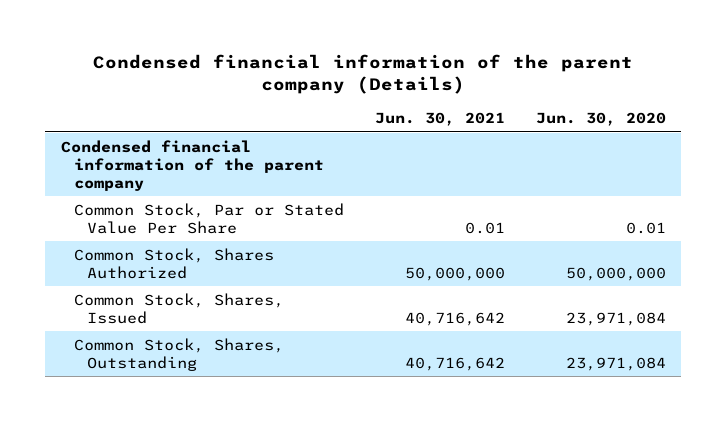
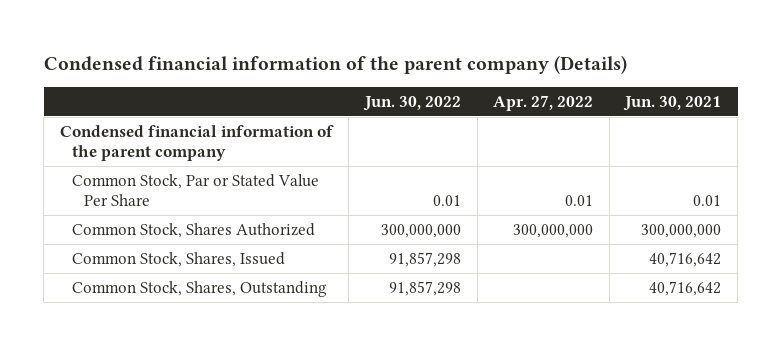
[535,112,666,127] Jun. 30, 2020 -> none
none -> [362,95,461,111] Jun. 30, 2022
none -> [493,94,594,111] Apr. 27, 2022
[404,266,505,281] 50,000,000 -> [641,223,722,238] 300,000,000

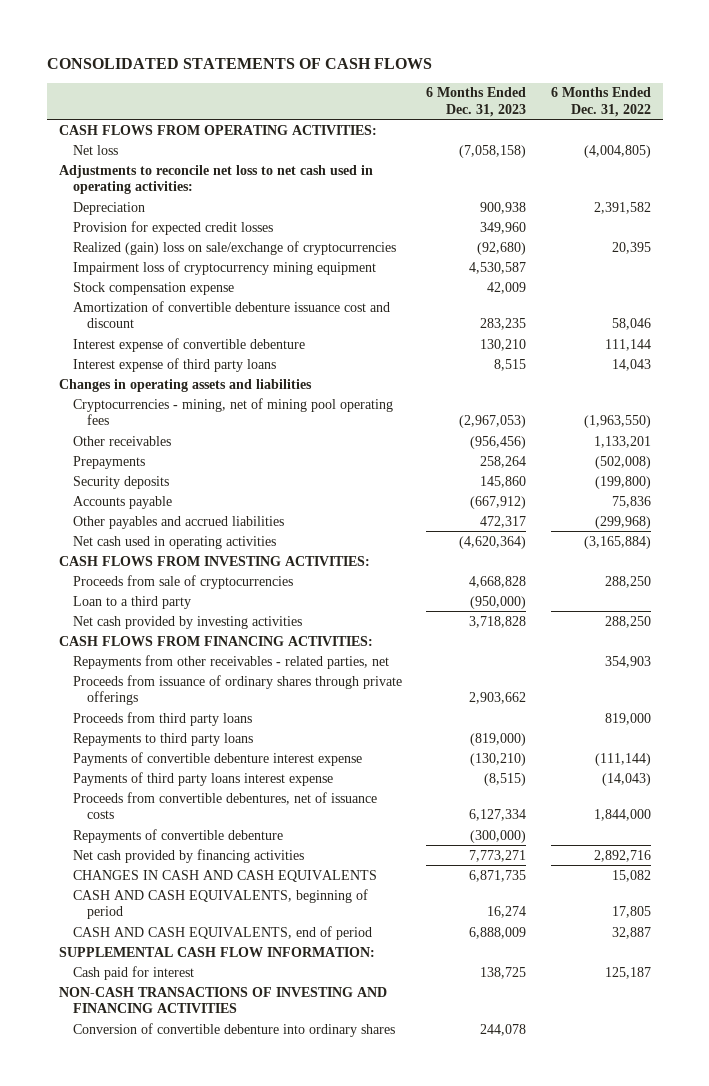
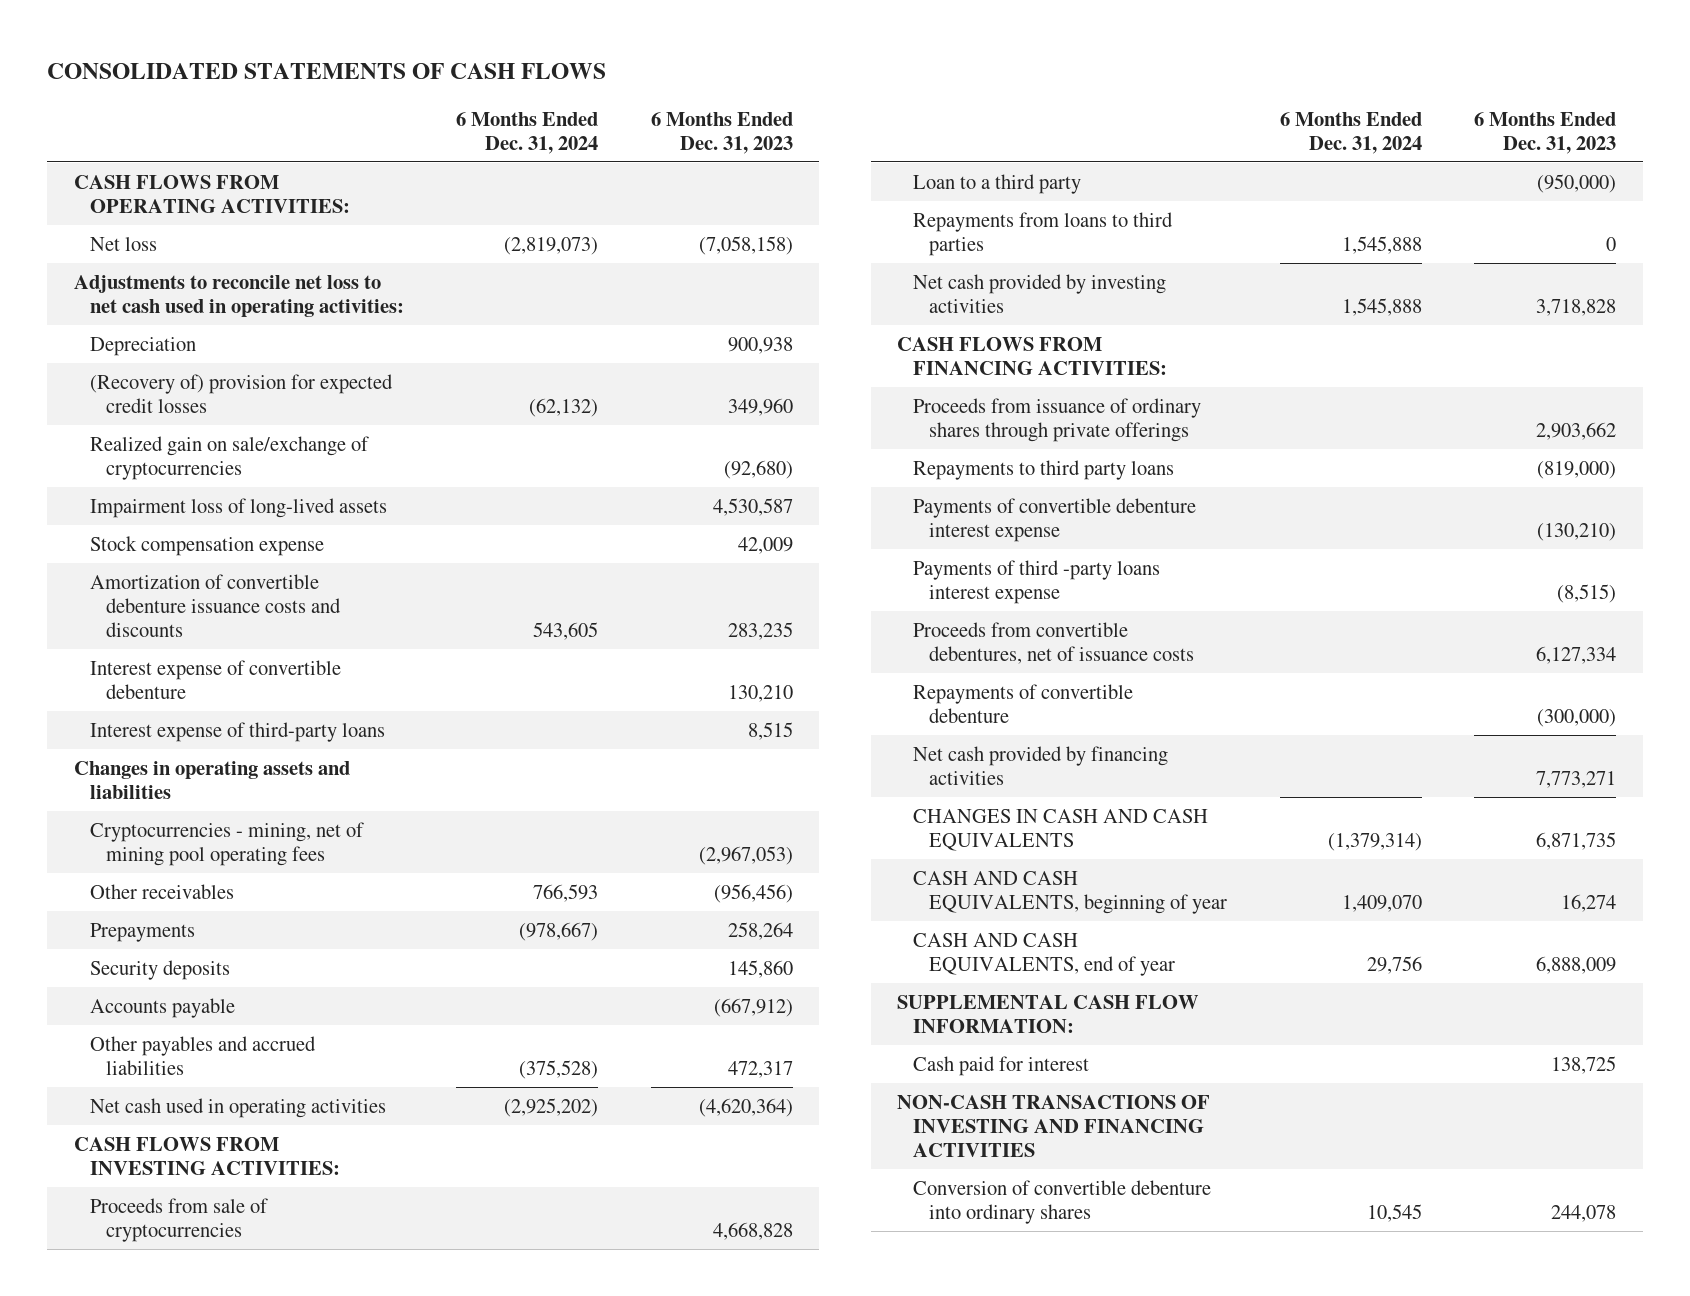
[550,87,651,117] 6 Months Ended Dec. 31, 2022 -> none
none -> [456,111,599,154] 6 Months Ended Dec. 31, 2024
[73,220,274,235] Provision for expected credit losses -> [89,373,393,413] (Recovery of) provision for expected credit losses
[73,240,397,255] Realized (gain) loss on sale/exchange of cryptocurrencies -> [89,435,369,480] Realized gain on sale/exchange of cryptocurrencies
[73,260,377,275] Impairment loss of cryptocurrency mining equipment -> [89,497,387,518] Impairment loss of long-lived assets
[73,300,391,329] Amortization of convertible debenture issuance cost and discount -> [89,573,341,637] Amortization of convertible debenture issuance costs and discounts
[73,357,277,372] Interest expense of third party loans -> [89,721,385,742] Interest expense of third-party loans
none -> [912,211,1173,256] Repayments from loans to third parties
[73,654,390,669] Repayments from other receivables - related parties, net -> none
[73,711,253,726] Proceeds from third party loans -> none
[73,771,334,786] Payments of third party loans interest expense -> [912,559,1160,604] Payments of third -party loans interest expense
[73,888,369,920] CASH AND CASH EQUIVALENTS, beginning of period -> [912,870,1227,914] CASH AND CASH EQUIVALENTS, beginning of year
[73,925,373,940] CASH AND CASH EQUIVALENTS, end of period -> [912,932,1175,976] CASH AND CASH EQUIVALENTS, end of year

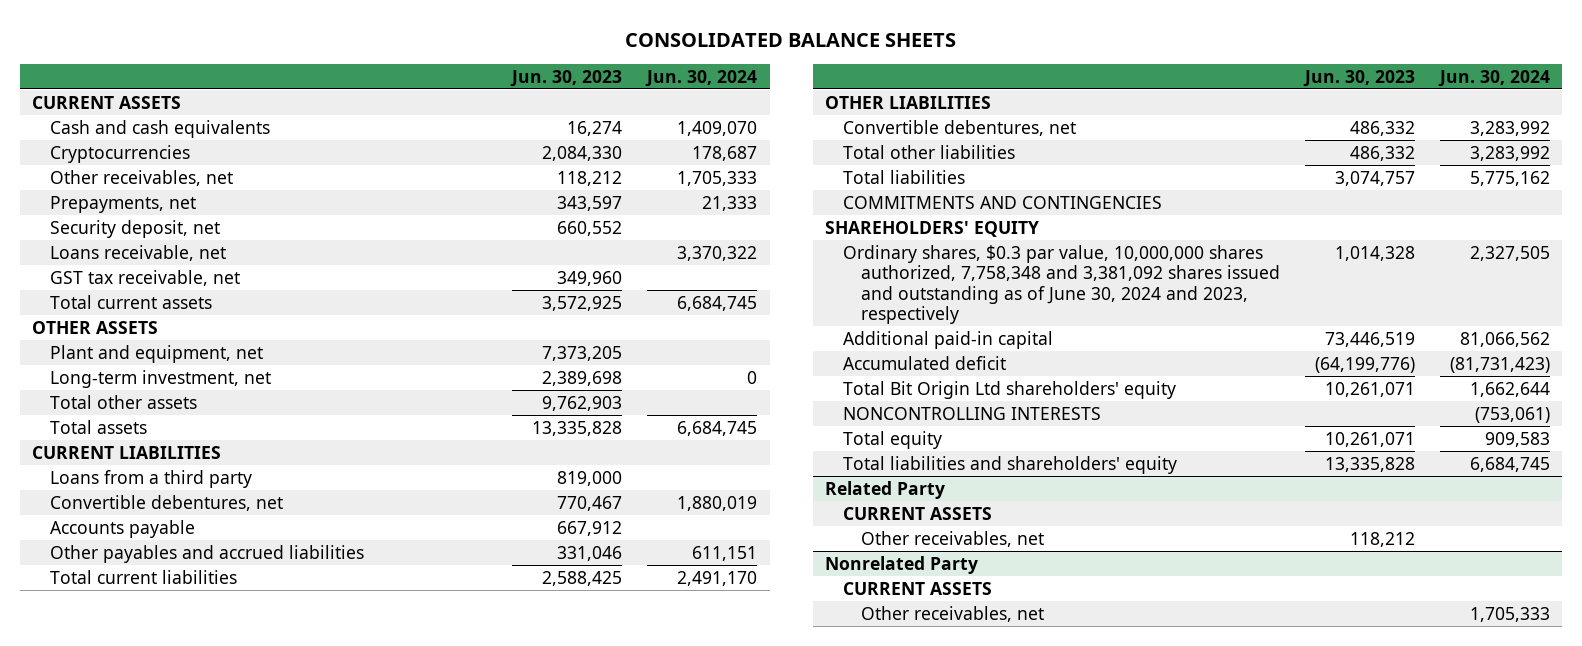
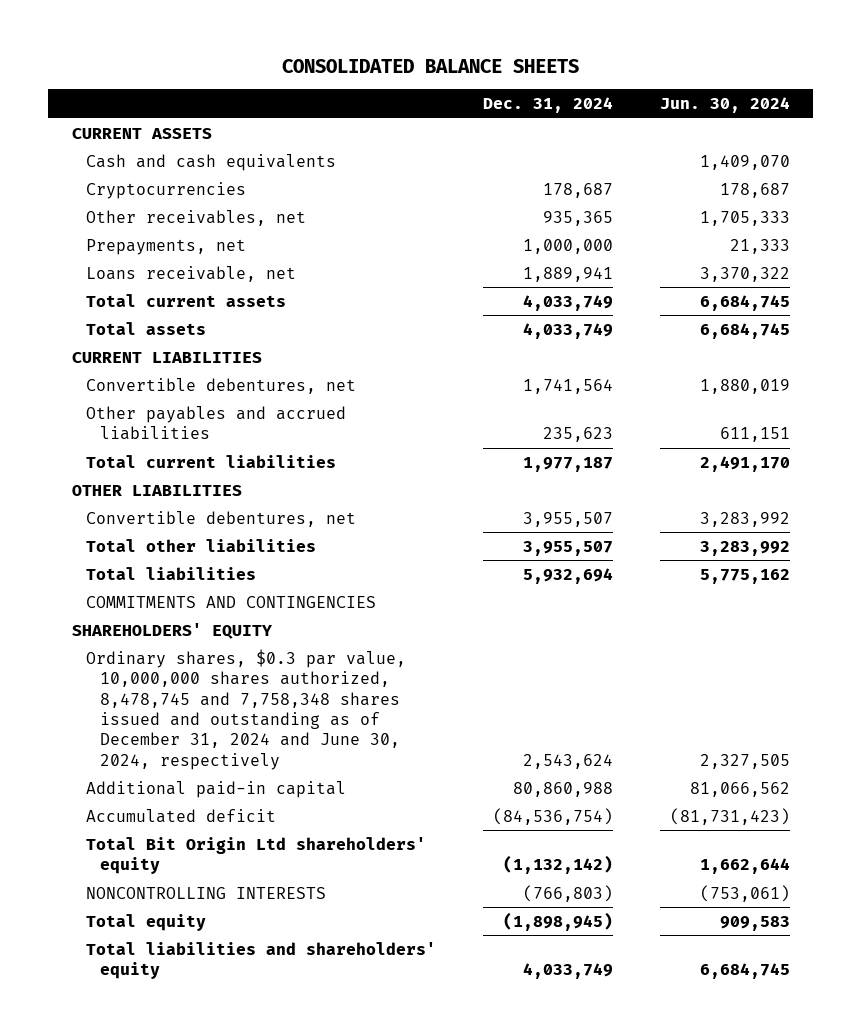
[509,69,622,87] Jun. 30, 2023 -> none
none -> [483,96,614,113] Dec. 31, 2024
[49,219,220,238] Security deposit, net -> none
[49,269,240,286] GST tax receivable, net -> none
[32,320,159,334] OTHER ASSETS -> none
[49,344,263,363] Plant and equipment, net -> none
[49,369,271,388] Long-term investment, net -> none
[49,394,197,409] Total other assets -> none
[49,469,252,488] Loans from a third party -> none
[49,519,195,538] Accounts payable -> none
[842,244,1280,325] Ordinary shares, $0.3 par value, 10,000,000 shares authorized, 7,758,348 and 3,381,092 shares issued and outstanding as of June 30, 2024 and 2023, respectively -> [86,648,407,770] Ordinary shares, $0.3 par value, 10,000,000 shares authorized, 8,478,745 and 7,758,348 shares issued and outstanding as of December 31, 2024 and June 30, 2024, respectively
[825,480,946,499] Related Party -> none
[842,506,992,520] CURRENT ASSETS -> none
[860,530,1044,547] Other receivables, net -> none
[825,555,979,574] Nonrelated Party -> none
[842,581,992,595] CURRENT ASSETS -> none
[860,605,1044,622] Other receivables, net -> none

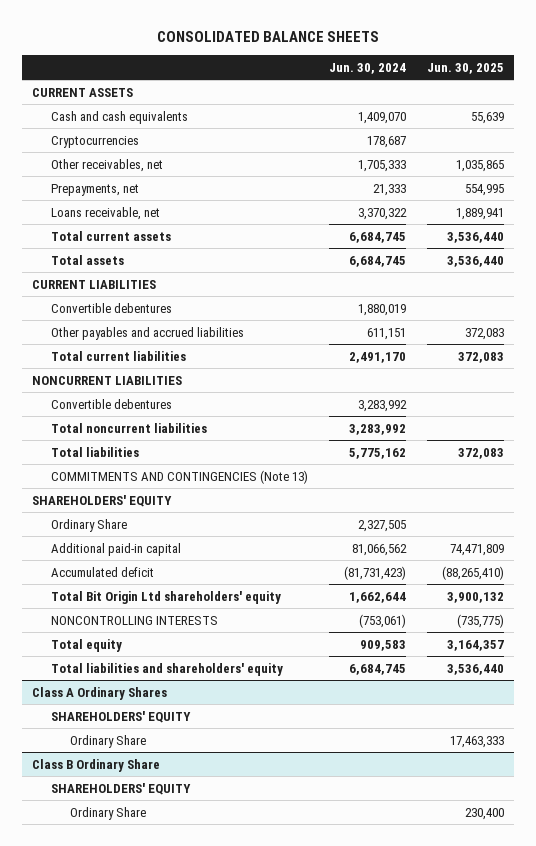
[483,96,614,113] Dec. 31, 2024 -> none
none -> [426,62,504,74] Jun. 30, 2025
[86,377,357,394] Convertible debentures, net -> [51,302,173,313] Convertible debentures
[71,484,242,496] OTHER LIABILITIES -> [32,375,183,385] NONCURRENT LIABILITIES
[86,510,357,527] Convertible debentures, net -> [51,398,173,409] Convertible debentures
[86,538,317,552] Total other liabilities -> [51,422,208,433] Total noncurrent liabilities
[86,595,377,608] COMMITMENTS AND CONTINGENCIES -> [51,469,309,484] COMMITMENTS AND CONTINGENCIES (Note 13)
[86,648,407,770] Ordinary shares, $0.3 par value, 10,000,000 shares authorized, 8,478,745 and 7,758,348 shares issued and outstanding as of December 31, 2024 and June 30, 2024, respectively -> [51,518,128,532] Ordinary Share
none -> [32,686,168,700] Class A Ordinary Shares
none -> [51,710,192,723] SHAREHOLDERS' EQUITY
none -> [70,734,147,748] Ordinary Share
none -> [32,758,161,772] Class B Ordinary Share
none -> [51,782,192,795] SHAREHOLDERS' EQUITY
none -> [70,806,147,820] Ordinary Share

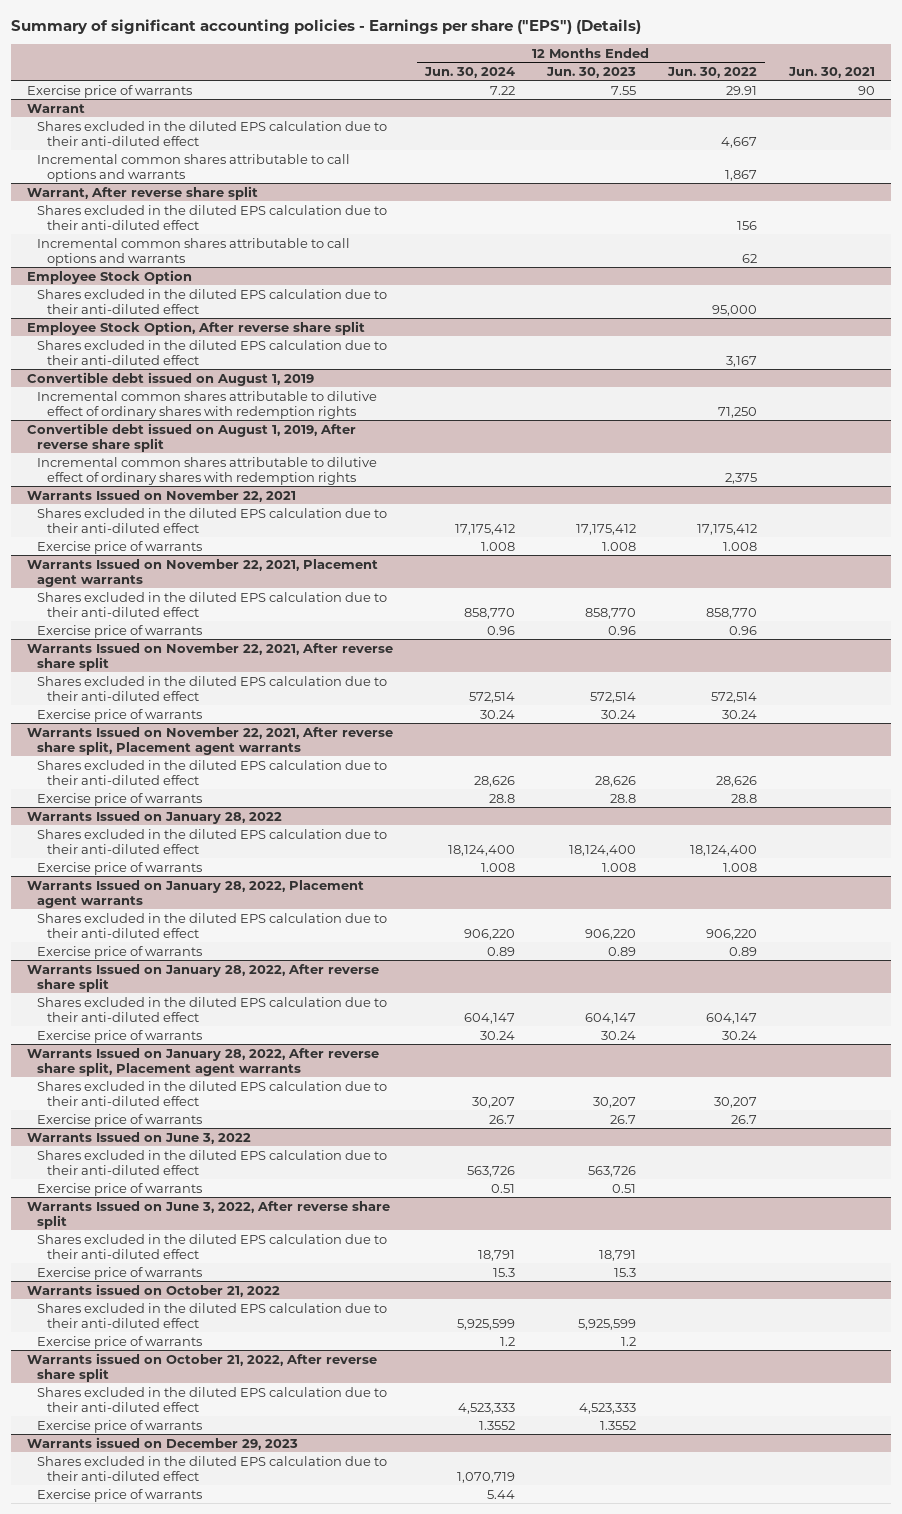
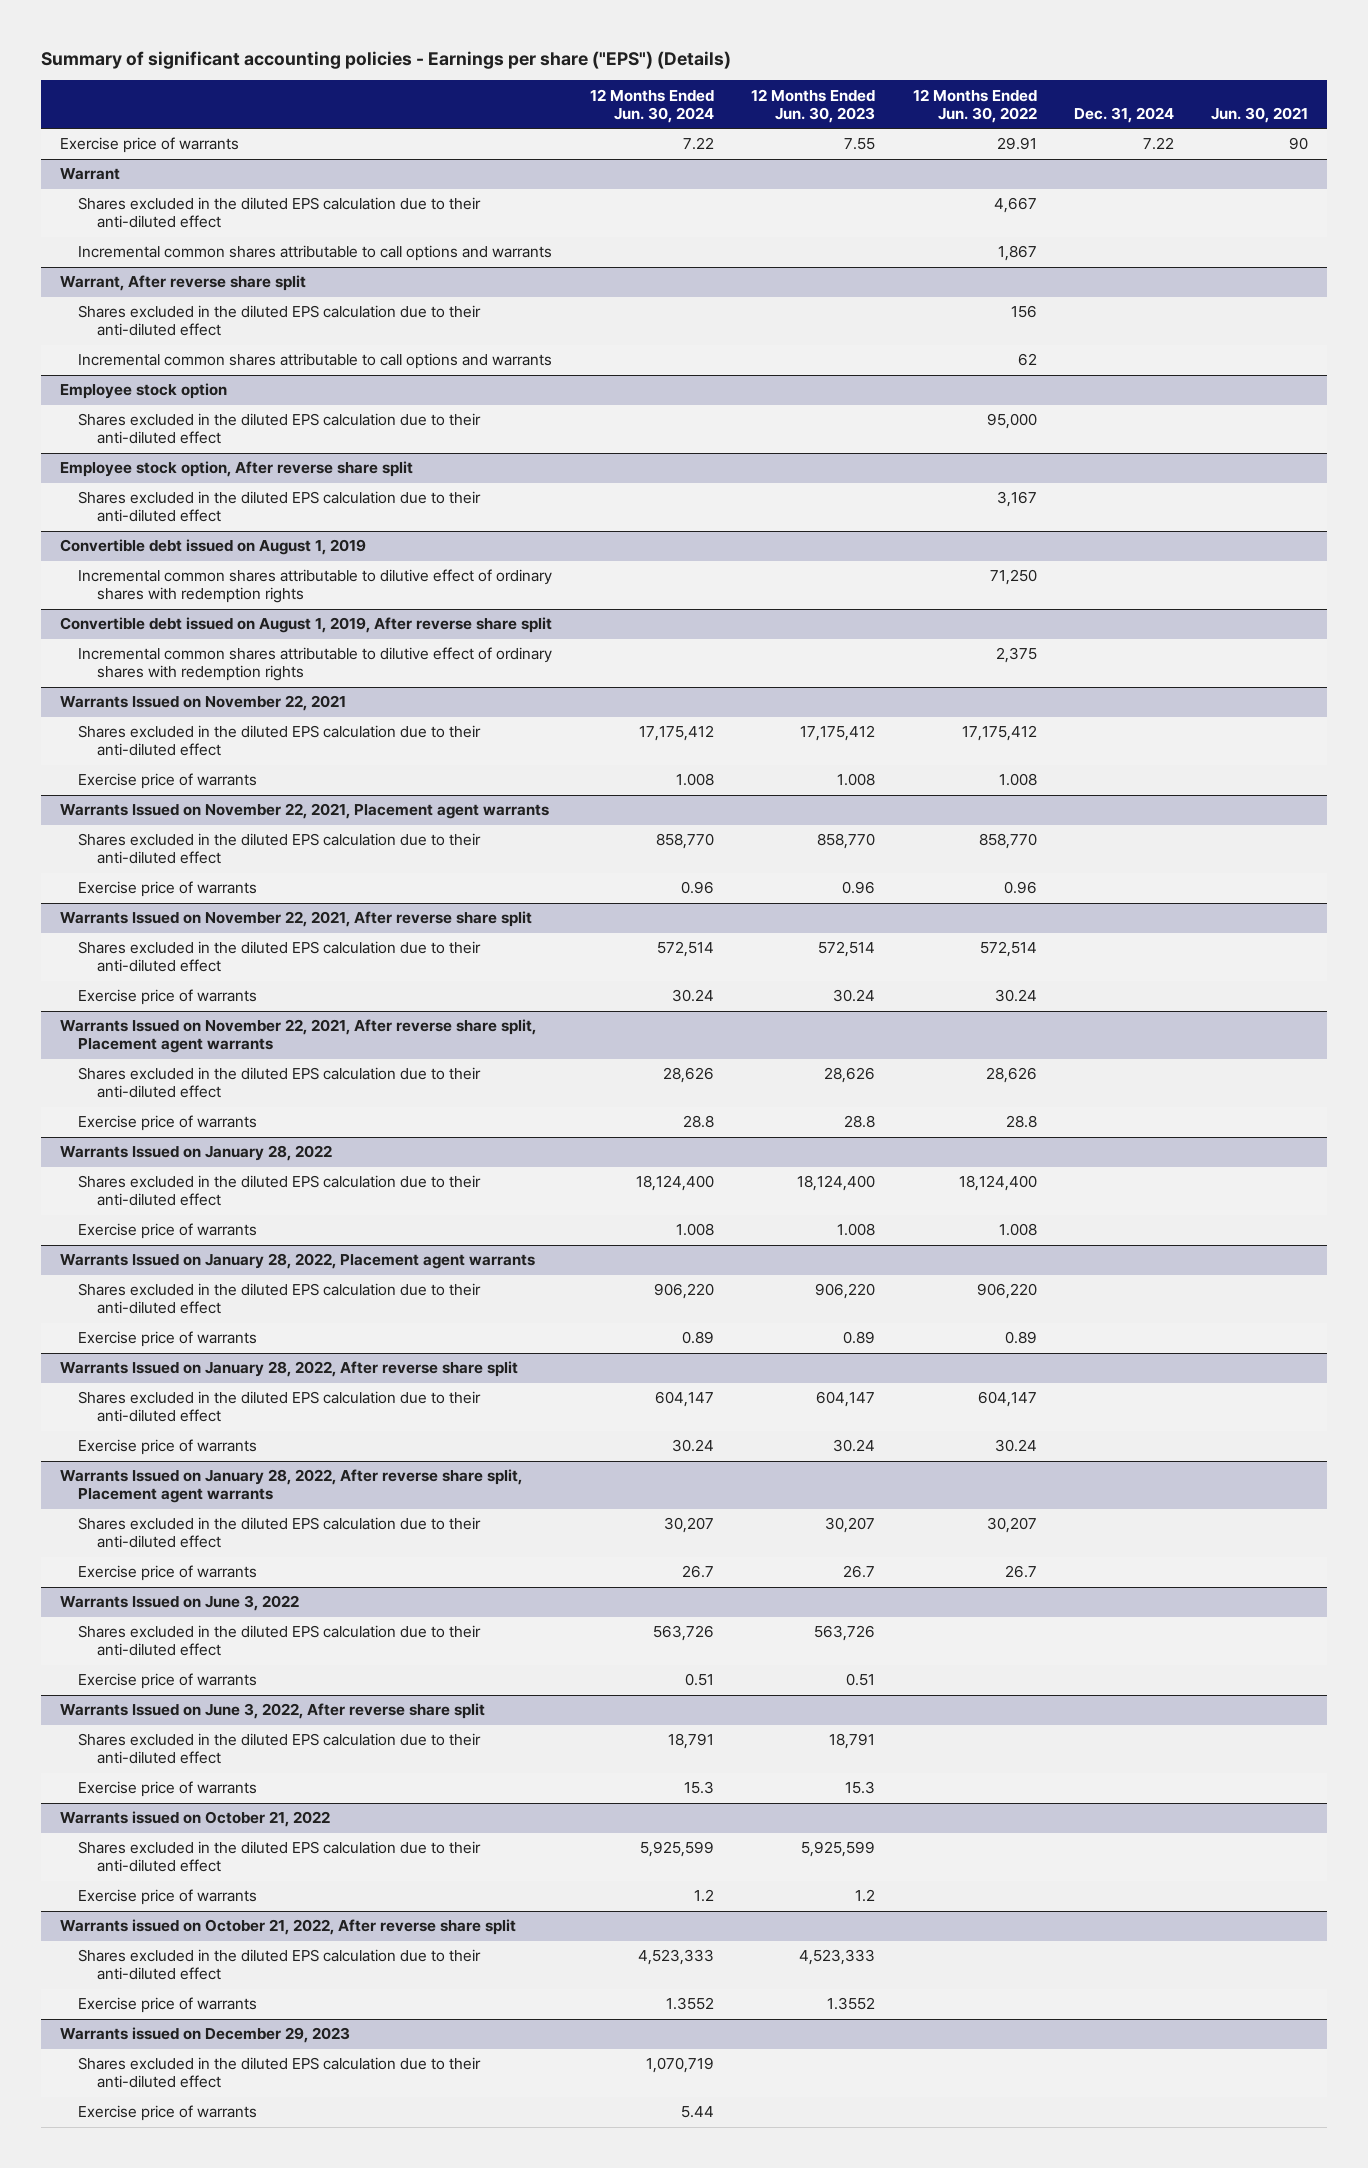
none -> [1074,106,1175,123] Dec. 31, 2024
[27,269,193,284] Employee Stock Option -> [59,383,227,400] Employee stock option
[27,320,366,335] Employee Stock Option, After reverse share split -> [59,461,413,478] Employee stock option, After reverse share split

